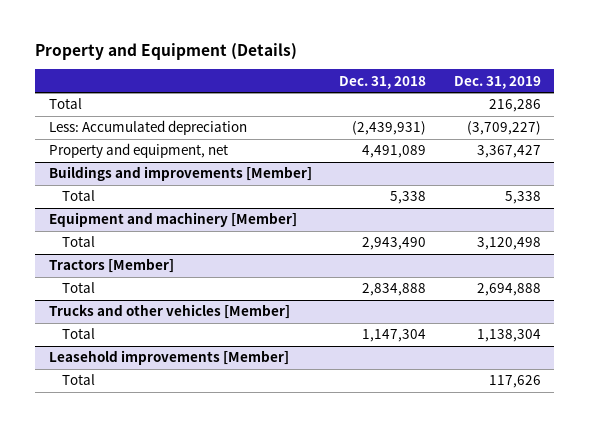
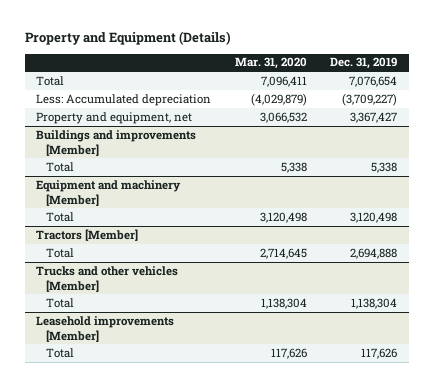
[339,75,427,89] Dec. 31, 2018 -> none
none -> [234,57,307,70] Mar. 31, 2020
[488,99,541,113] 216,286 -> [349,75,398,87] 7,076,654

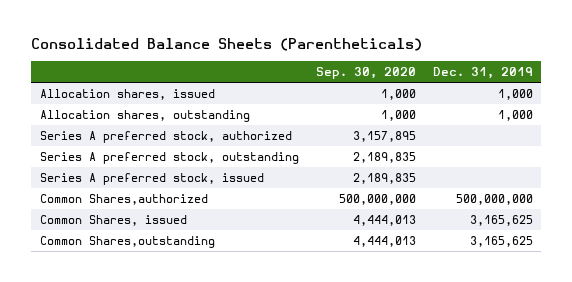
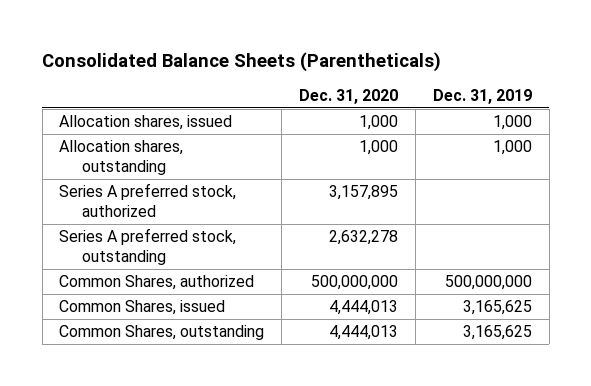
[315,67,416,80] Sep. 30, 2020 -> none
none -> [299,89,399,105] Dec. 31, 2020
[39,173,264,186] Series A preferred stock, issued -> none
[39,194,208,206] Common Shares,authorized -> [59,275,255,291] Common Shares, authorized
[39,236,215,249] Common Shares,outstanding -> [59,325,265,341] Common Shares, outstanding

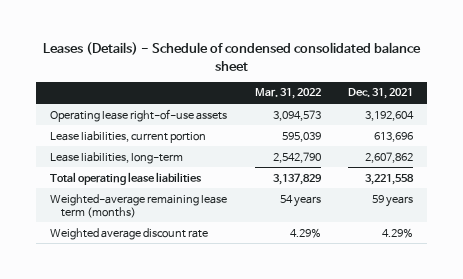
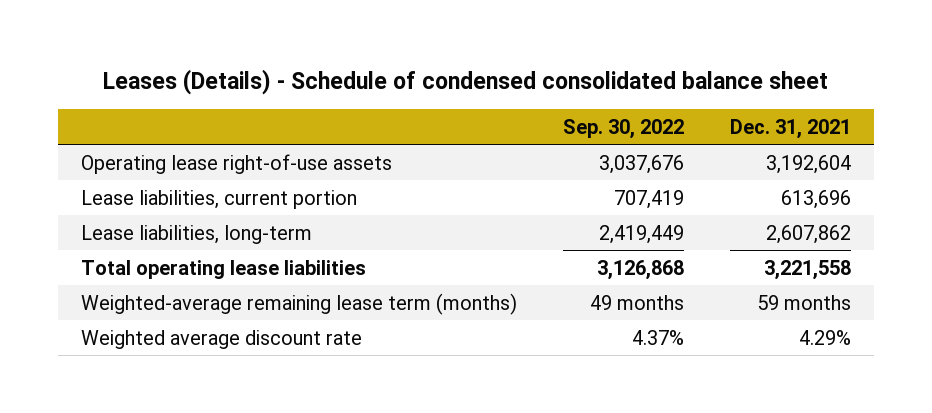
[254,88,321,100] Mar. 31, 2022 -> none
none -> [562,118,684,139] Sep. 30, 2022
[372,194,414,207] 59 years -> [757,294,852,310] 59 months

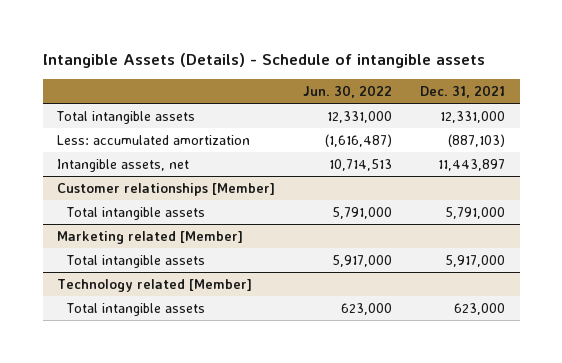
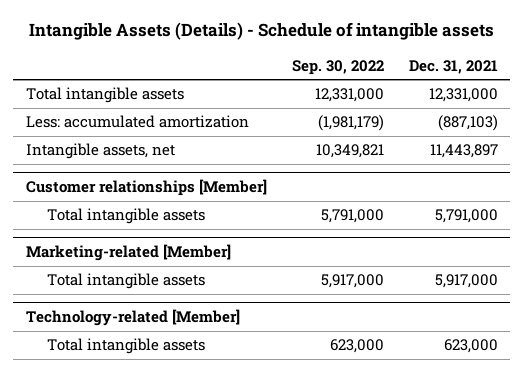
[303,84,393,98] Jun. 30, 2022 -> none
none -> [291,59,384,75] Sep. 30, 2022
[56,230,243,244] Marketing related [Member] -> [25,244,231,262] Marketing-related [Member]
[56,278,252,292] Technology related [Member] -> [25,309,240,327] Technology-related [Member]

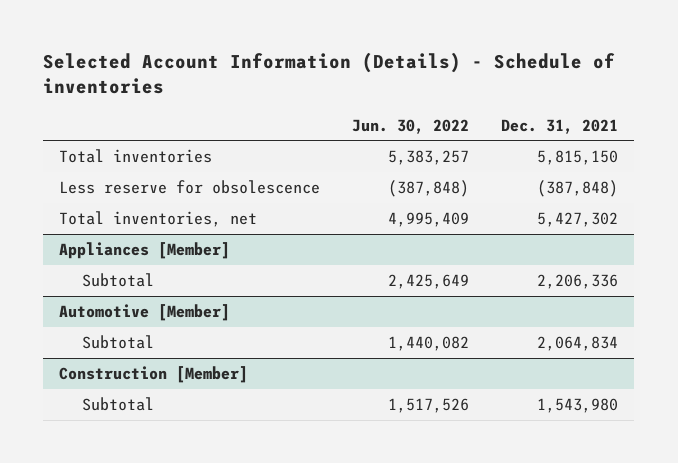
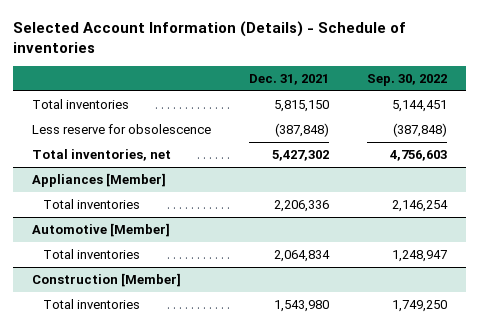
[352,118,470,134] Jun. 30, 2022 -> none
none -> [366,74,447,87] Sep. 30, 2022
[81,273,154,288] Subtotal -> [42,198,140,209] Total inventories
[81,335,154,350] Subtotal -> [42,248,140,259] Total inventories
[81,397,154,412] Subtotal -> [42,298,140,309] Total inventories

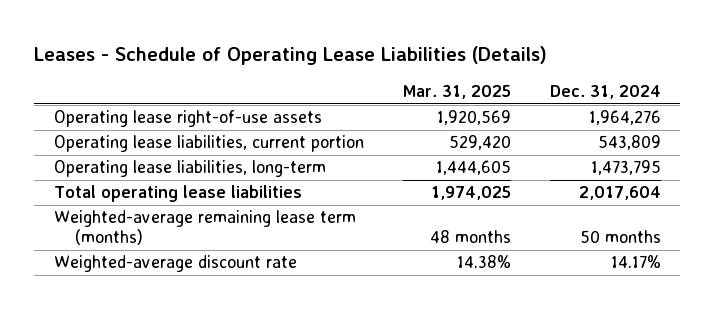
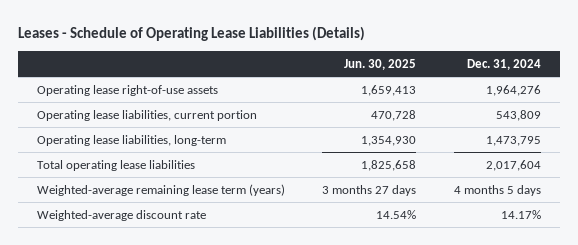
[402,85,511,100] Mar. 31, 2025 -> none
none -> [344,59,417,71] Jun. 30, 2025
[53,210,356,246] Weighted-average remaining lease term (months) -> [36,183,285,196] Weighted-average remaining lease term (years)
[579,230,661,244] 50 months -> [453,184,541,196] 4 months 5 days

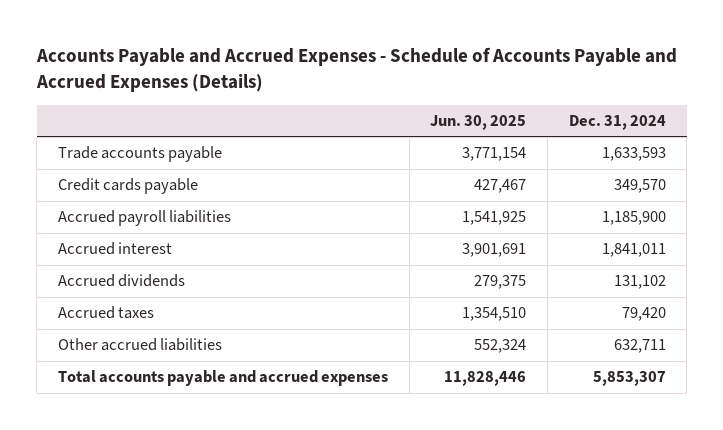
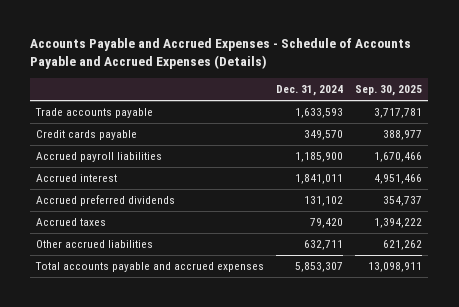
[430,114,527,130] Jun. 30, 2025 -> none
none -> [355,85,423,97] Sep. 30, 2025
[57,274,185,288] Accrued dividends -> [36,195,176,207] Accrued preferred dividends

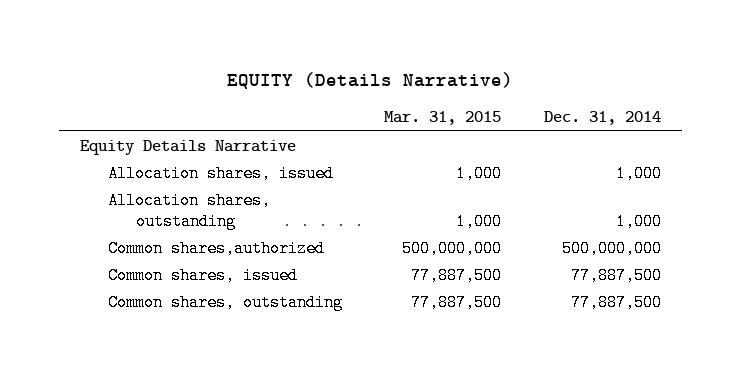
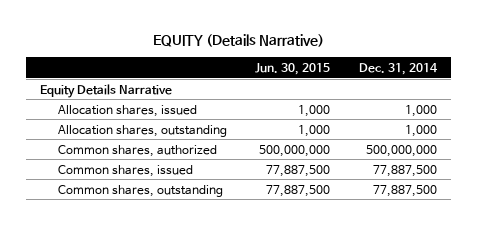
[384,111,502,126] Mar. 31, 2015 -> none
none -> [255,63,331,76] Jun. 30, 2015
[107,240,325,258] Common shares,authorized -> [57,144,217,157] Common shares, authorized

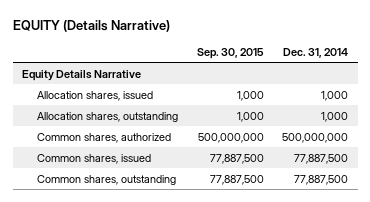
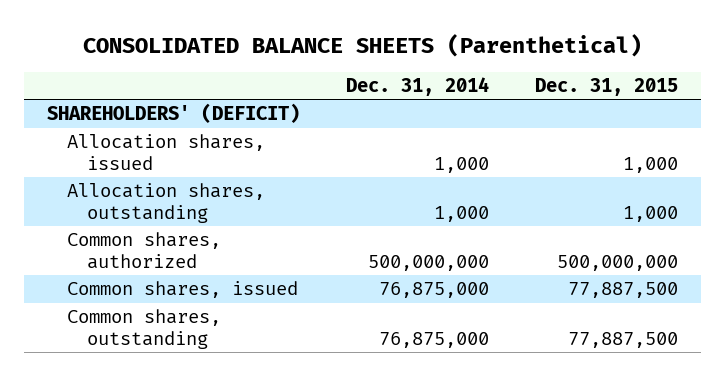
[12,19,170,32] EQUITY (Details Narrative) -> [82,34,642,58] CONSOLIDATED BALANCE SHEETS (Parenthetical)
[196,47,264,59] Sep. 30, 2015 -> none
none -> [535,77,679,96] Dec. 31, 2015
[21,69,141,81] Equity Details Narrative -> none
none -> [47,103,301,124] SHAREHOLDERS' (DEFICIT)
[294,153,349,164] 77,887,500 -> [379,282,490,299] 76,875,000
[294,174,349,185] 77,887,500 -> [379,331,490,348] 76,875,000

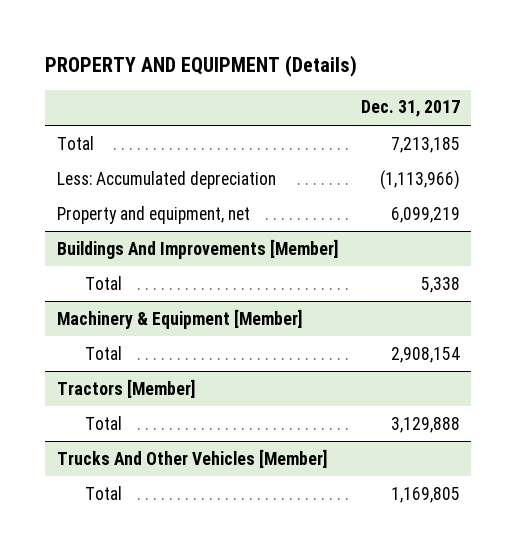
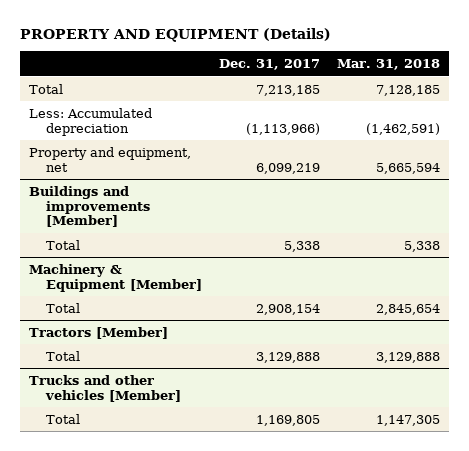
none -> [337,58,441,70] Mar. 31, 2018
[56,238,338,259] Buildings And Improvements [Member] -> [28,185,151,228] Buildings and improvements [Member]
[56,448,327,468] Trucks And Other Vehicles [Member] -> [28,374,182,402] Trucks and other vehicles [Member]

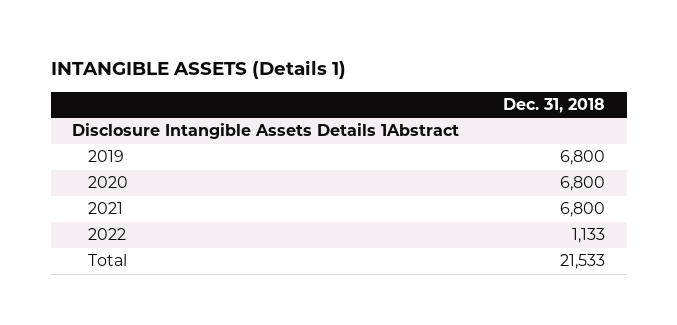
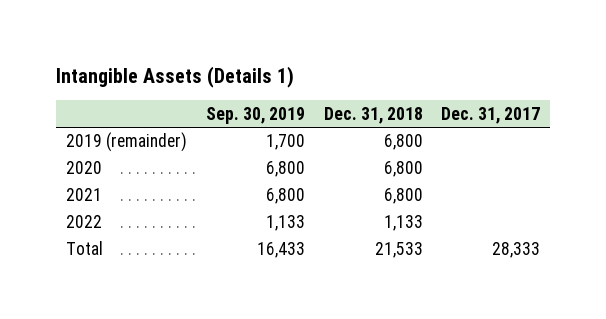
[50,60,346,80] INTANGIBLE ASSETS (Details 1) -> [56,66,295,89] Intangible Assets (Details 1)
none -> [205,106,305,124] Sep. 30, 2019
none -> [441,106,541,124] Dec. 31, 2017
[72,123,460,140] Disclosure Intangible Assets Details 1Abstract -> none
[88,150,125,163] 2019 -> [65,132,187,153] 2019 (remainder)

